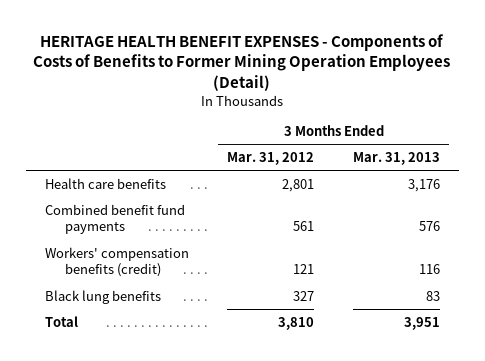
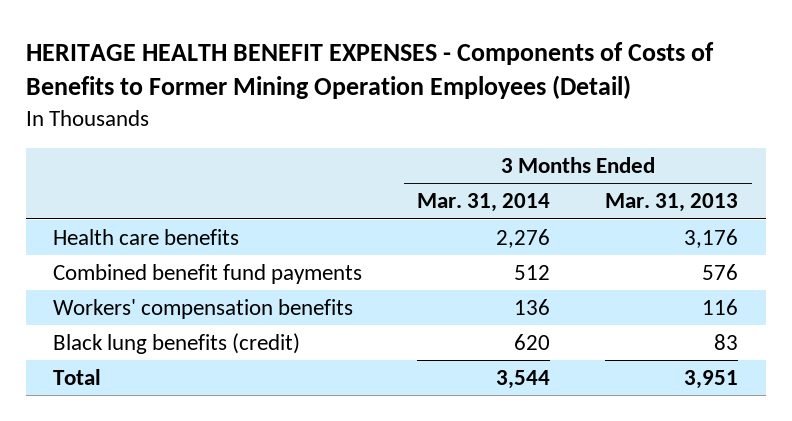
[227,152,315,166] Mar. 31, 2012 -> none
none -> [417,193,551,213] Mar. 31, 2014
[45,246,190,278] Workers' compensation benefits (credit) -> [53,299,354,320] Workers' compensation benefits
[45,289,162,304] Black lung benefits -> [53,333,301,355] Black lung benefits (credit)

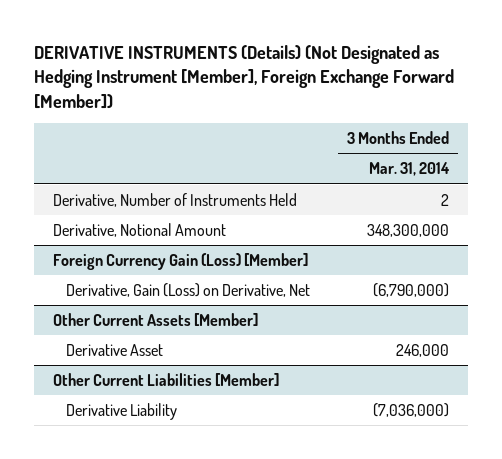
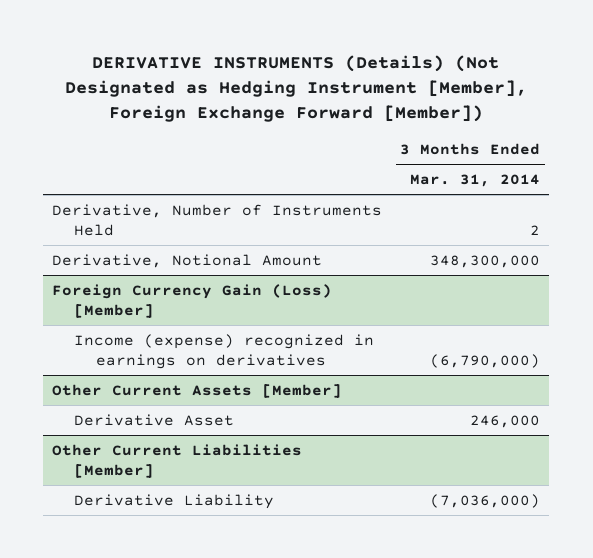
[66,282,311,297] Derivative, Gain (Loss) on Derivative, Net -> [74,333,375,369] Income (expense) recognized in earnings on derivatives

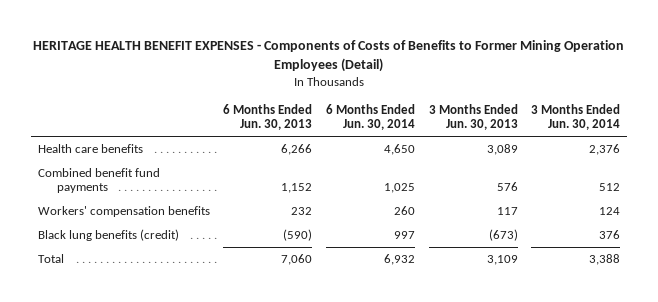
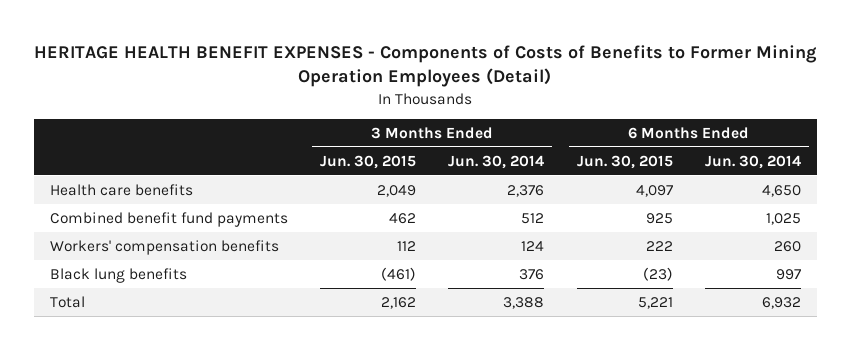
[223,103,313,131] 6 Months Ended Jun. 30, 2013 -> none
[428,103,518,131] 3 Months Ended Jun. 30, 2013 -> none
none -> [320,154,417,169] Jun. 30, 2015
none -> [576,154,673,169] Jun. 30, 2015
[37,228,179,241] Black lung benefits (credit) -> [49,267,187,283] Black lung benefits

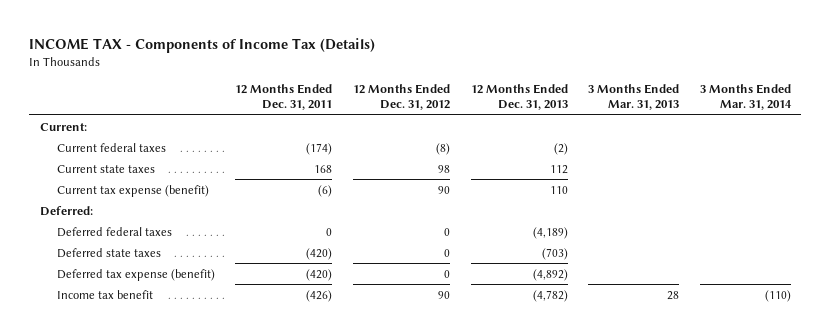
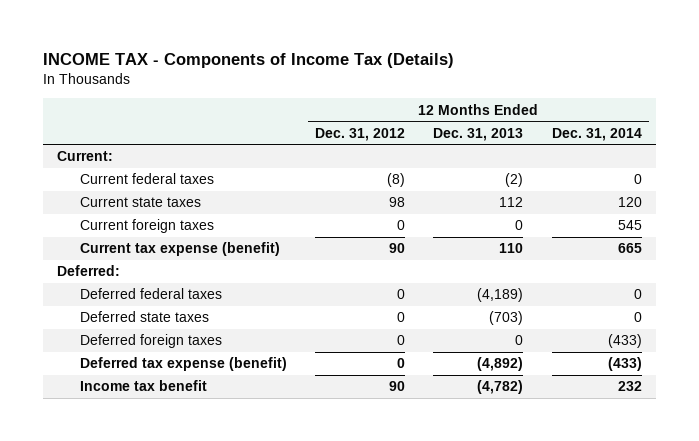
[235,84,333,111] 12 Months Ended Dec. 31, 2011 -> none
[588,84,680,111] 3 Months Ended Mar. 31, 2013 -> none
[699,84,792,111] 3 Months Ended Mar. 31, 2014 -> none
none -> [551,127,642,141] Dec. 31, 2014
none -> [79,219,214,234] Current foreign taxes
none -> [79,334,222,349] Deferred foreign taxes

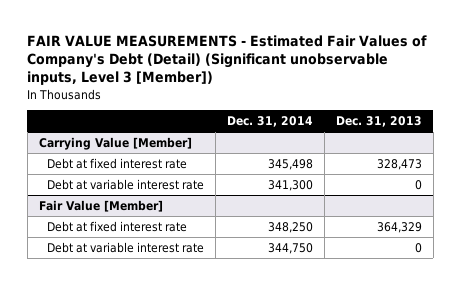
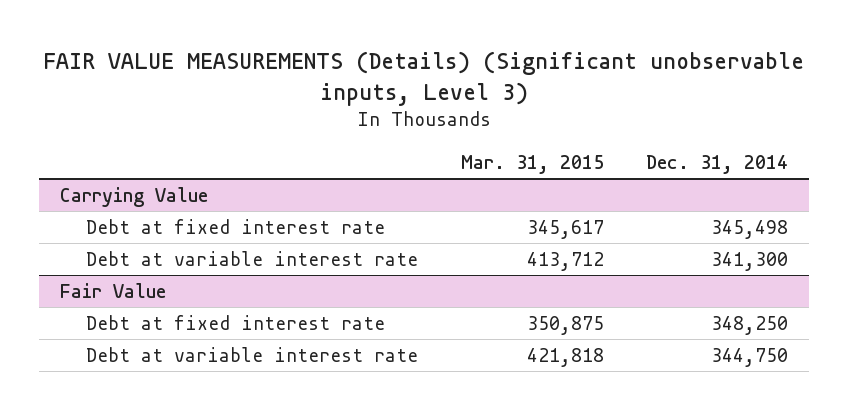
[27,34,428,86] FAIR VALUE MEASUREMENTS - Estimated Fair Values of Company's Debt (Detail) (Significant unobservable inputs, Level 3 [Member]) -> [42,51,804,106] FAIR VALUE MEASUREMENTS (Details) (Significant unobservable inputs, Level 3)
[335,116,422,128] Dec. 31, 2013 -> none
none -> [460,154,604,174] Mar. 31, 2015
[38,136,192,150] Carrying Value [Member] -> [60,186,209,207] Carrying Value
[38,199,163,212] Fair Value [Member] -> [60,282,167,298] Fair Value

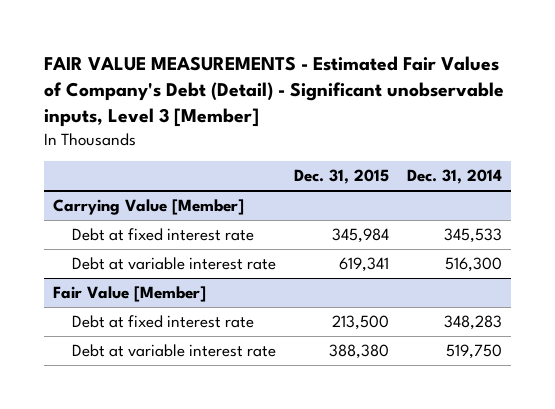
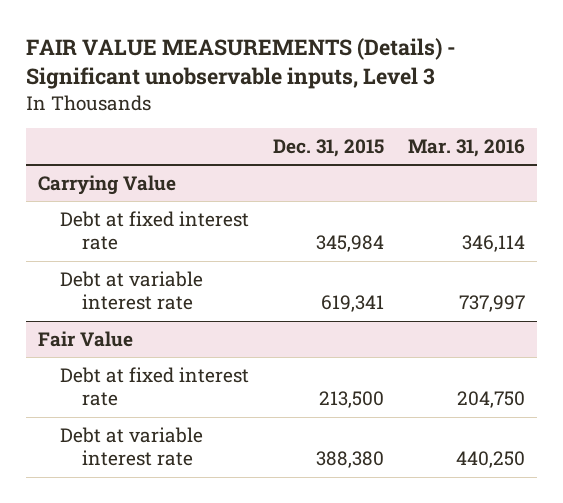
[43,55,504,128] FAIR VALUE MEASUREMENTS - Estimated Fair Values of Company's Debt (Detail) - Significant unobservable inputs, Level 3 [Member] -> [25,37,456,90] FAIR VALUE MEASUREMENTS (Details) - Significant unobservable inputs, Level 3
[406,169,502,185] Dec. 31, 2014 -> none
none -> [408,139,526,158] Mar. 31, 2016
[52,198,244,215] Carrying Value [Member] -> [37,174,176,195] Carrying Value
[52,285,206,302] Fair Value [Member] -> [37,330,133,347] Fair Value

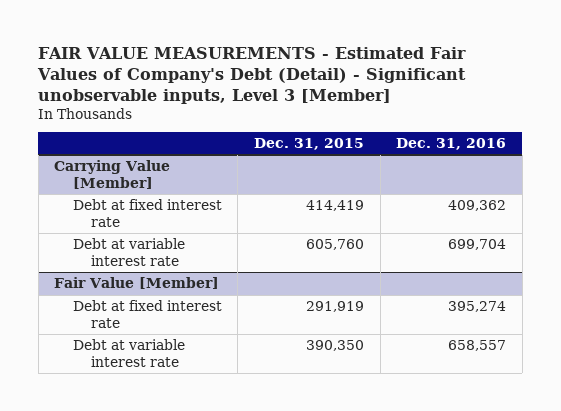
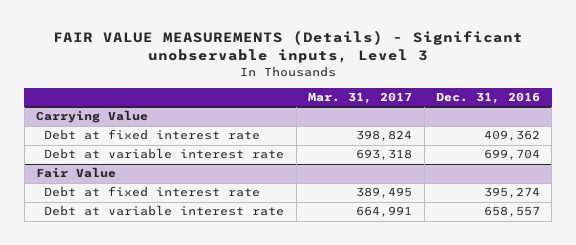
[37,47,467,104] FAIR VALUE MEASUREMENTS - Estimated Fair Values of Company's Debt (Detail) - Significant unobservable inputs, Level 3 [Member] -> [53,30,524,64] FAIR VALUE MEASUREMENTS (Details) - Significant unobservable inputs, Level 3
[254,138,365,151] Dec. 31, 2015 -> none
none -> [308,92,413,105] Mar. 31, 2017
[54,160,171,189] Carrying Value [Member] -> [35,110,148,124] Carrying Value
[54,277,220,290] Fair Value [Member] -> [35,167,116,179] Fair Value

